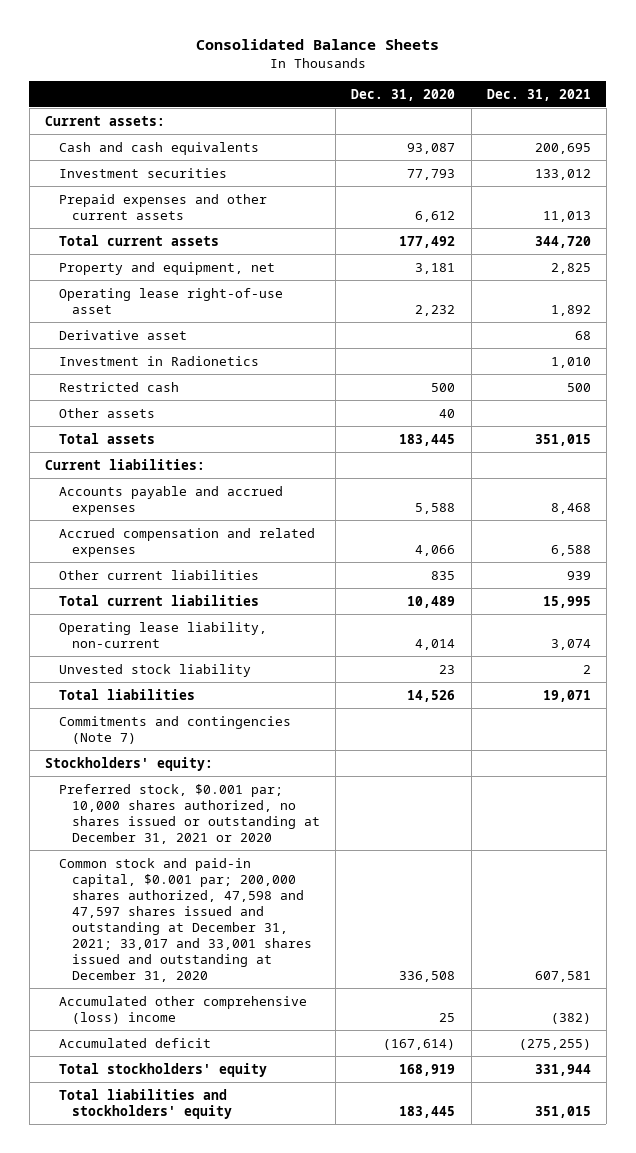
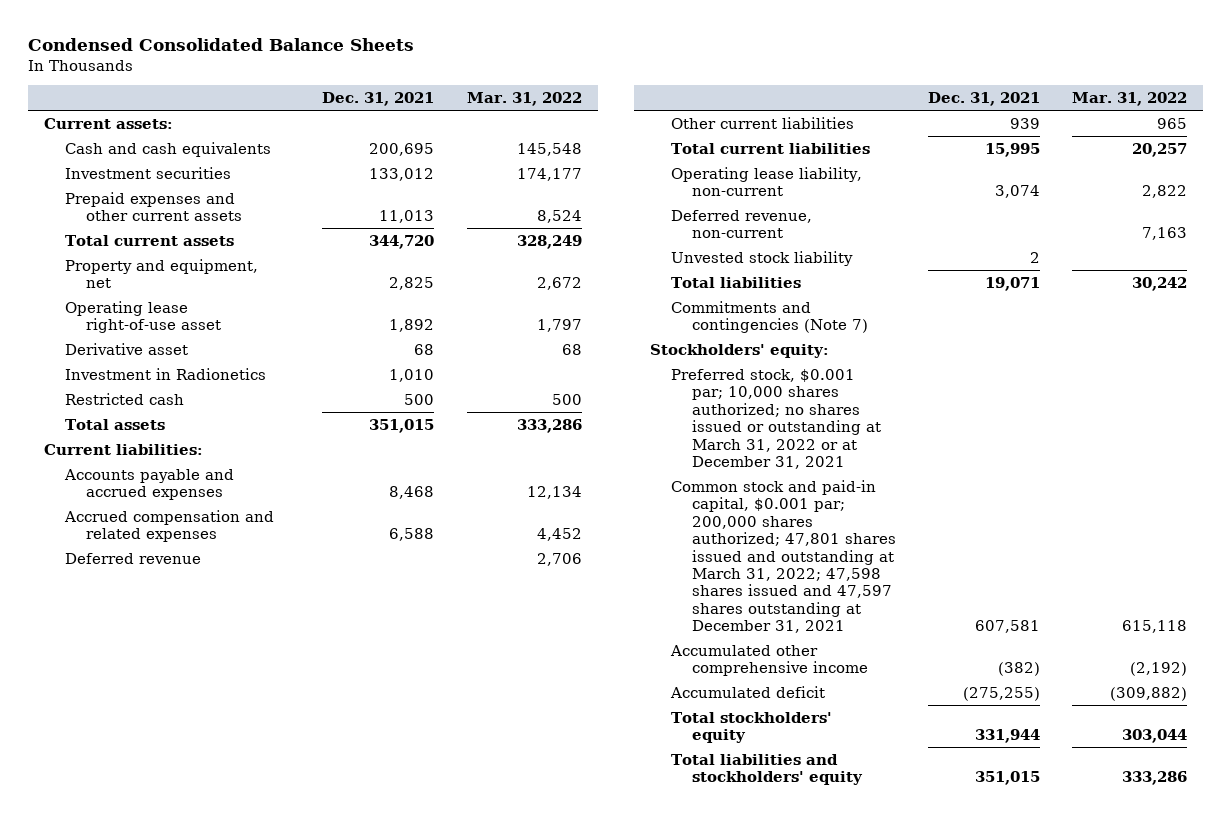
[195,38,439,50] Consolidated Balance Sheets -> [28,37,415,51] Condensed Consolidated Balance Sheets
[351,88,456,101] Dec. 31, 2020 -> none
none -> [466,92,582,107] Mar. 31, 2022
[58,407,155,418] Other assets -> none
none -> [65,552,202,564] Deferred revenue
none -> [671,209,813,239] Deferred revenue, non-current
[58,783,321,844] Preferred stock, $0.001 par; 10,000 shares authorized, no shares issued or outstanding at December 31, 2021 or 2020 -> [671,368,882,469] Preferred stock, $0.001 par; 10,000 shares authorized; no shares issued or outstanding at March 31, 2022 or at December 31, 2021
[58,857,313,982] Common stock and paid-in capital, $0.001 par; 200,000 shares authorized, 47,598 and 47,597 shares issued and outstanding at December 31, 2021; 33,017 and 33,001 shares issued and outstanding at December 31, 2020 -> [671,479,897,634] Common stock and paid-in capital, $0.001 par; 200,000 shares authorized; 47,801 shares issued and outstanding at March 31, 2022; 47,598 shares issued and 47,597 shares outstanding at December 31, 2021
[58,995,307,1024] Accumulated other comprehensive (loss) income -> [670,644,869,677] Accumulated other comprehensive income

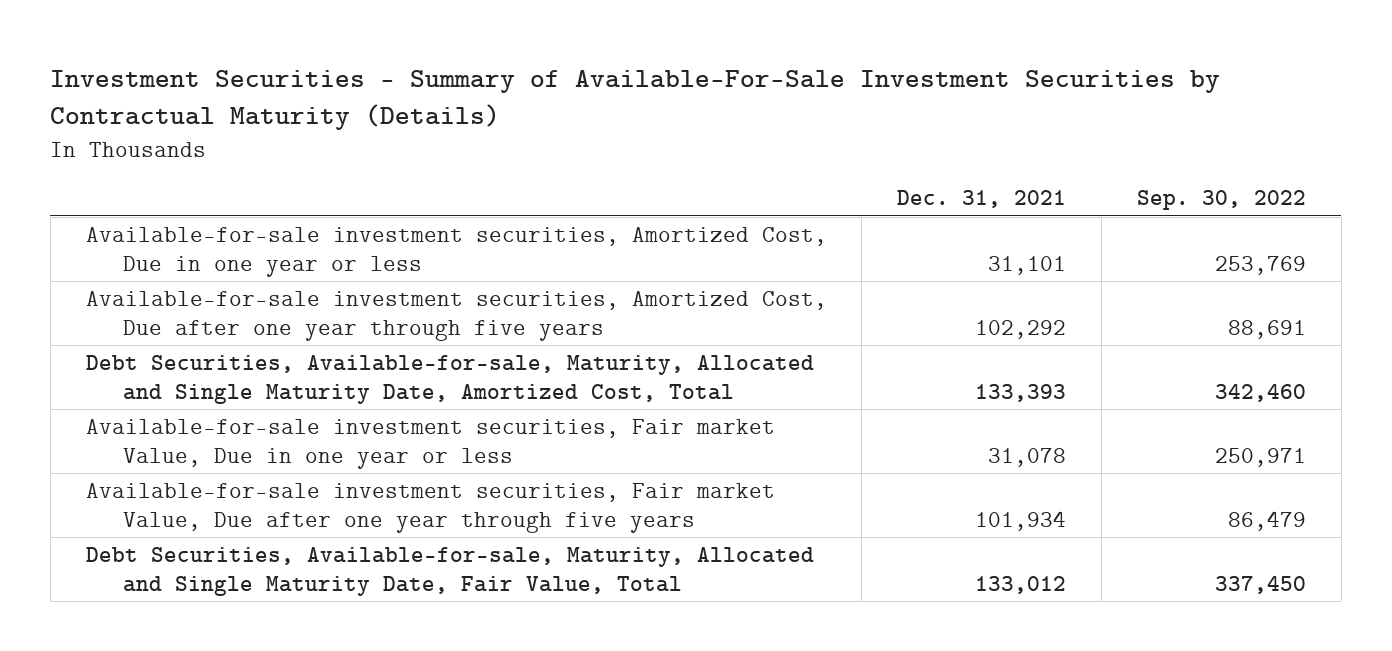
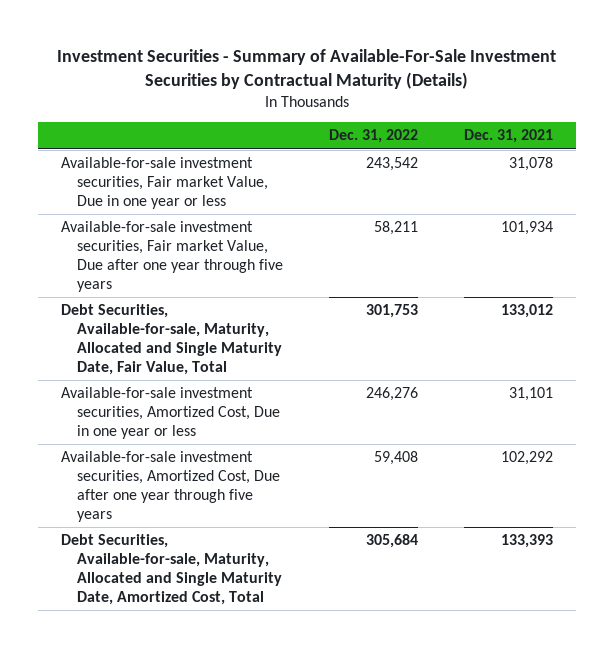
[1136,190,1306,211] Sep. 30, 2022 -> none
none -> [329,129,419,144] Dec. 31, 2022
[85,226,827,278] Available-for-sale investment securities, Amortized Cost, Due in one year or less -> [60,387,281,439] Available-for-sale investment securities, Amortized Cost, Due in one year or less
[85,290,827,342] Available-for-sale investment securities, Amortized Cost, Due after one year through five years -> [60,451,281,522] Available-for-sale investment securities, Amortized Cost, Due after one year through five years
[85,354,814,405] Debt Securities, Available-for-sale, Maturity, Allocated and Single Maturity Date, Amortized Cost, Total -> [60,534,283,605] Debt Securities, Available-for-sale, Maturity, Allocated and Single Maturity Date, Amortized Cost, Total

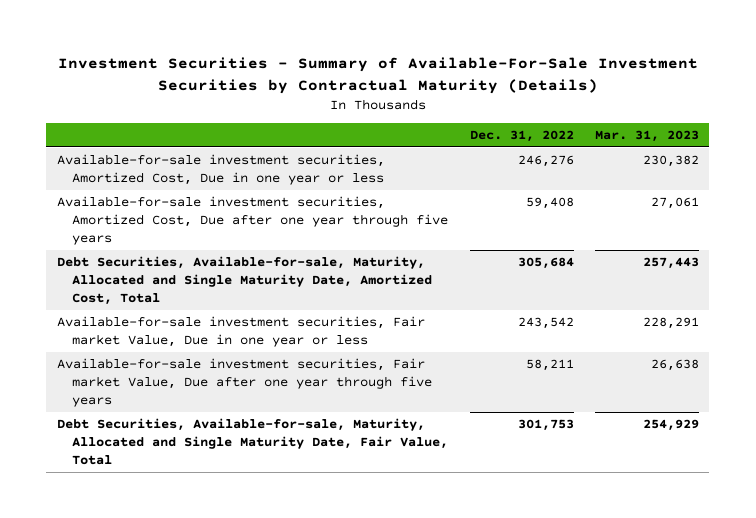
[464,129,554,144] Dec. 31, 2021 -> none
none -> [594,129,699,142] Mar. 31, 2023
[60,157,269,209] Available-for-sale investment securities, Fair market Value, Due in one year or less -> [57,316,426,348] Available-for-sale investment securities, Fair market Value, Due in one year or less
[60,221,284,292] Available-for-sale investment securities, Fair market Value, Due after one year through five years -> [57,358,433,407] Available-for-sale investment securities, Fair market Value, Due after one year through five years
[60,304,283,375] Debt Securities, Available-for-sale, Maturity, Allocated and Single Maturity Date, Fair Value, Total -> [57,418,449,465] Debt Securities, Available-for-sale, Maturity, Allocated and Single Maturity Date, Fair Value, Total

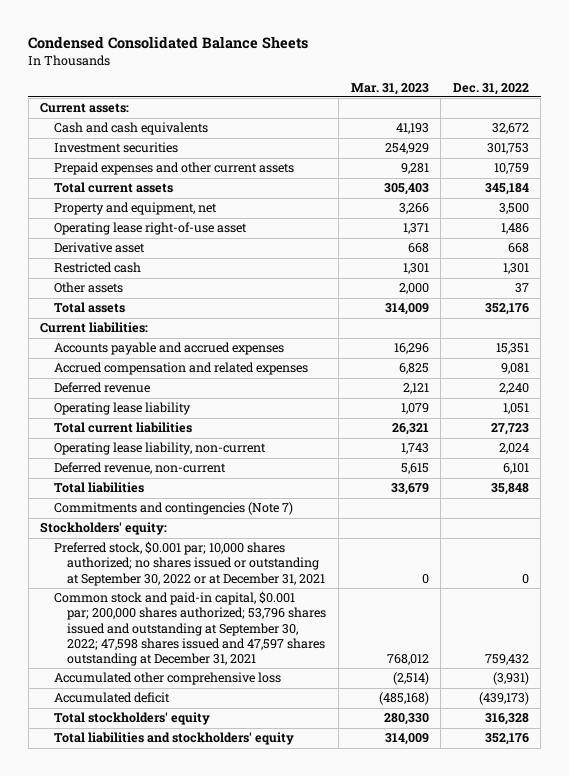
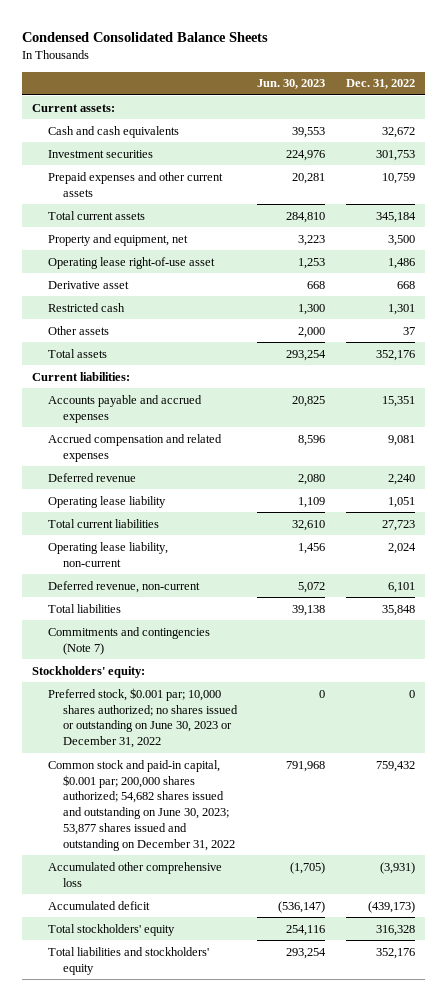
[350,82,429,95] Mar. 31, 2023 -> none
none -> [257,79,326,90] Jun. 30, 2023
[53,541,326,586] Preferred stock, $0.001 par; 10,000 shares authorized; no shares issued or outstanding at September 30, 2022 or at December 31, 2021 -> [47,687,239,749] Preferred stock, $0.001 par; 10,000 shares authorized; no shares issued or outstanding on June 30, 2023 or December 31, 2022
[53,591,327,666] Common stock and paid-in capital, $0.001 par; 200,000 shares authorized; 53,796 shares issued and outstanding at September 30, 2022; 47,598 shares issued and 47,597 shares outstanding at December 31, 2021 -> [47,759,236,851] Common stock and paid-in capital, $0.001 par; 200,000 shares authorized; 54,682 shares issued and outstanding on June 30, 2023; 53,877 shares issued and outstanding on December 31, 2022

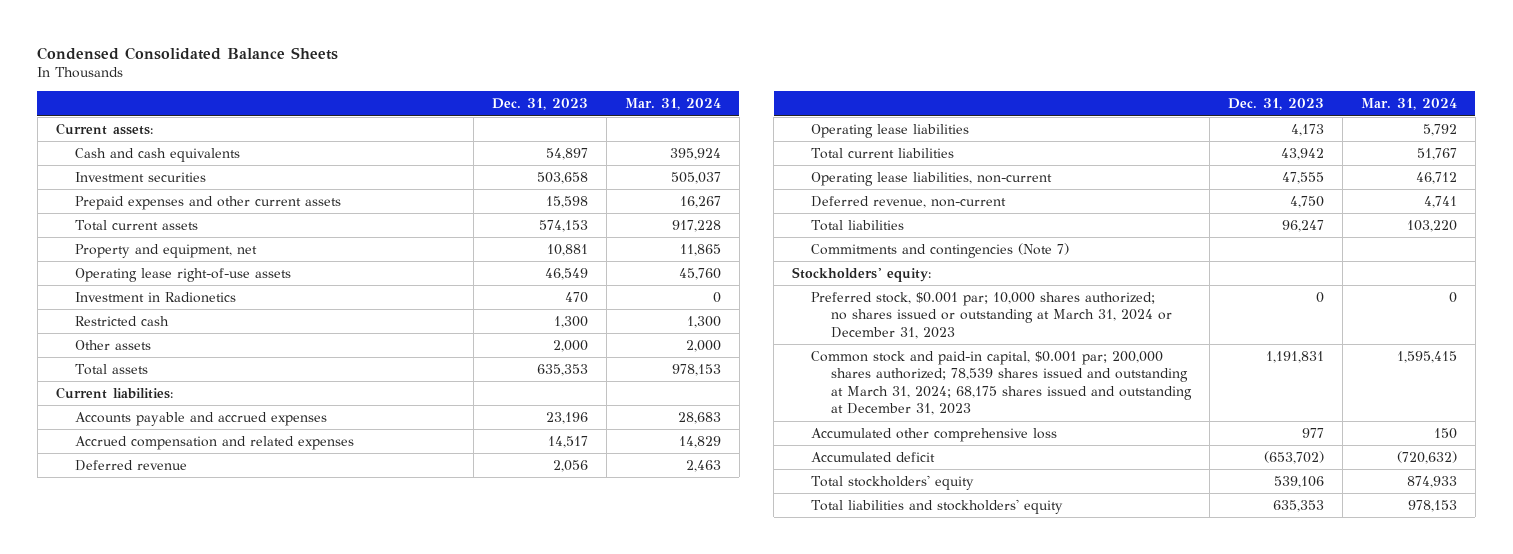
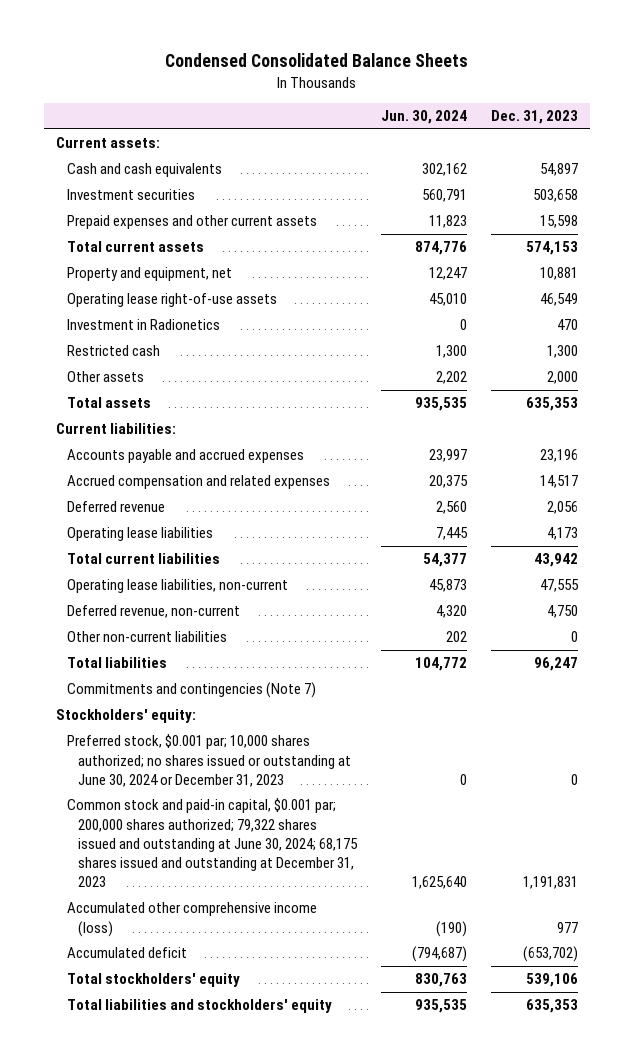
[624,98,721,111] Mar. 31, 2024 -> none
none -> [380,110,467,125] Jun. 30, 2024
none -> [66,631,227,643] Other non-current liabilities
[811,291,1173,339] Preferred stock, $0.001 par; 10,000 shares authorized; no shares issued or outstanding at March 31, 2024 or December 31, 2023 -> [66,734,351,787] Preferred stock, $0.001 par; 10,000 shares authorized; no shares issued or outstanding at June 30, 2024 or December 31, 2023
[811,350,1193,416] Common stock and paid-in capital, $0.001 par; 200,000 shares authorized; 78,539 shares issued and outstanding at March 31, 2024; 68,175 shares issued and outstanding at December 31, 2023 -> [66,798,358,888] Common stock and paid-in capital, $0.001 par; 200,000 shares authorized; 79,322 shares issued and outstanding at June 30, 2024; 68,175 shares issued and outstanding at December 31, 2023
[811,427,1058,442] Accumulated other comprehensive loss -> [66,902,317,937] Accumulated other comprehensive income (loss)

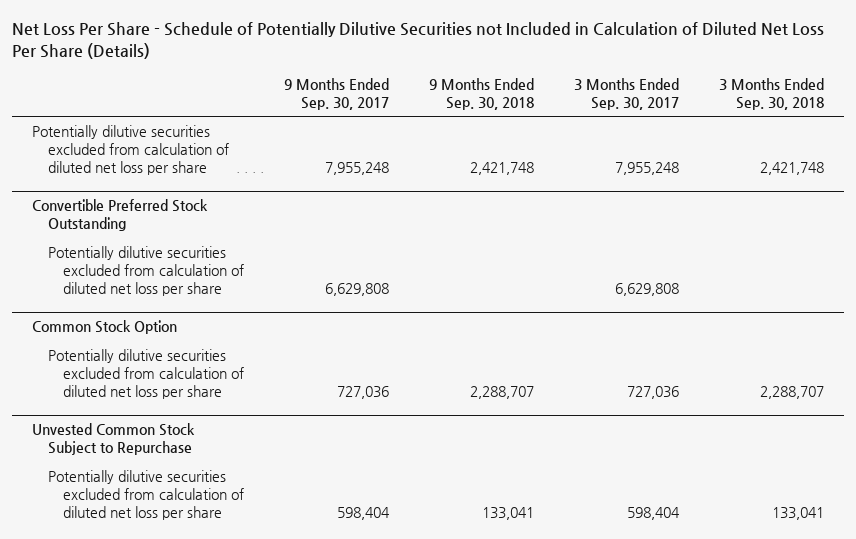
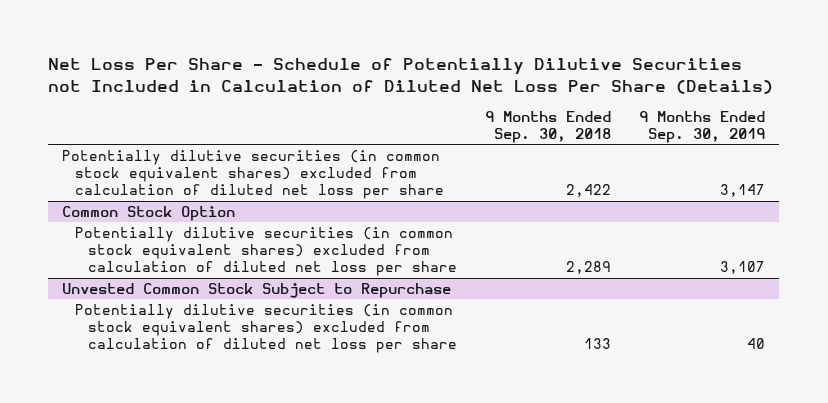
[284,77,390,110] 9 Months Ended Sep. 30, 2017 -> none
[574,77,680,110] 3 Months Ended Sep. 30, 2017 -> none
[719,77,825,110] 3 Months Ended Sep. 30, 2018 -> none
none -> [639,111,766,144] 9 Months Ended Sep. 30, 2019
[31,199,208,232] Convertible Preferred Stock Outstanding -> none
[47,246,245,297] Potentially dilutive securities excluded from calculation of diluted net loss per share -> none
[31,125,229,176] Potentially dilutive securities excluded from calculation of diluted net loss per share -> [62,149,445,200] Potentially dilutive securities (in common stock equivalent shares) excluded from calculation of diluted net loss per share
[470,162,535,176] 2,421,748 -> [566,184,612,198] 2,422
[47,349,245,400] Potentially dilutive securities excluded from calculation of diluted net loss per share -> [75,226,457,277] Potentially dilutive securities (in common stock equivalent shares) excluded from calculation of diluted net loss per share
[470,386,535,400] 2,288,707 -> [566,261,612,275] 2,289
[47,470,245,521] Potentially dilutive securities excluded from calculation of diluted net loss per share -> [75,303,457,354] Potentially dilutive securities (in common stock equivalent shares) excluded from calculation of diluted net loss per share
[482,507,535,521] 133,041 -> [584,338,612,350] 133

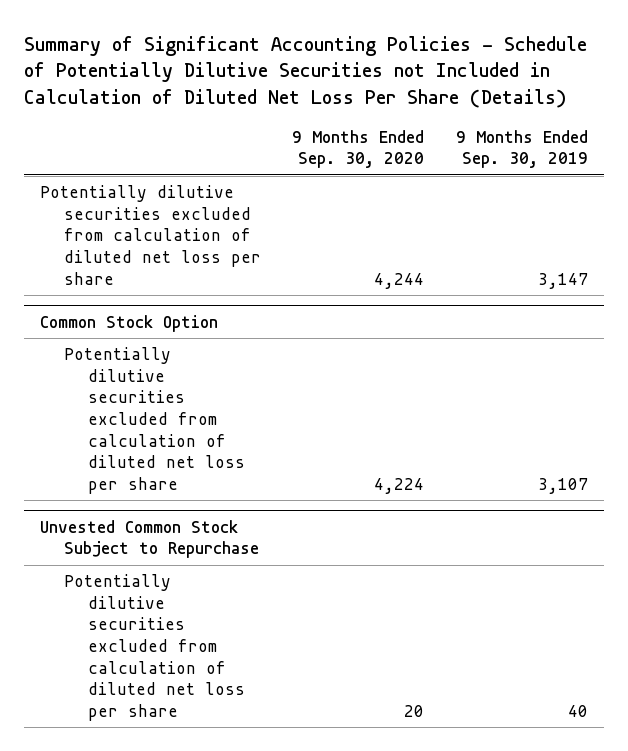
[48,58,774,95] Net Loss Per Share - Schedule of Potentially Dilutive Securities not Included in Calculation of Diluted Net Loss Per Share (Details) -> [24,35,588,108] Summary of Significant Accounting Policies - Schedule of Potentially Dilutive Securities not Included in Calculation of Diluted Net Loss Per Share (Details)
[485,111,612,144] 9 Months Ended Sep. 30, 2018 -> none
none -> [292,129,425,169] 9 Months Ended Sep. 30, 2020
[62,149,445,200] Potentially dilutive securities (in common stock equivalent shares) excluded from calculation of diluted net loss per share -> [40,185,261,285] Potentially dilutive securities excluded from calculation of diluted net loss per share
[75,226,457,277] Potentially dilutive securities (in common stock equivalent shares) excluded from calculation of diluted net loss per share -> [63,347,245,494] Potentially dilutive securities excluded from calculation of diluted net loss per share
[75,303,457,354] Potentially dilutive securities (in common stock equivalent shares) excluded from calculation of diluted net loss per share -> [63,574,245,721] Potentially dilutive securities excluded from calculation of diluted net loss per share

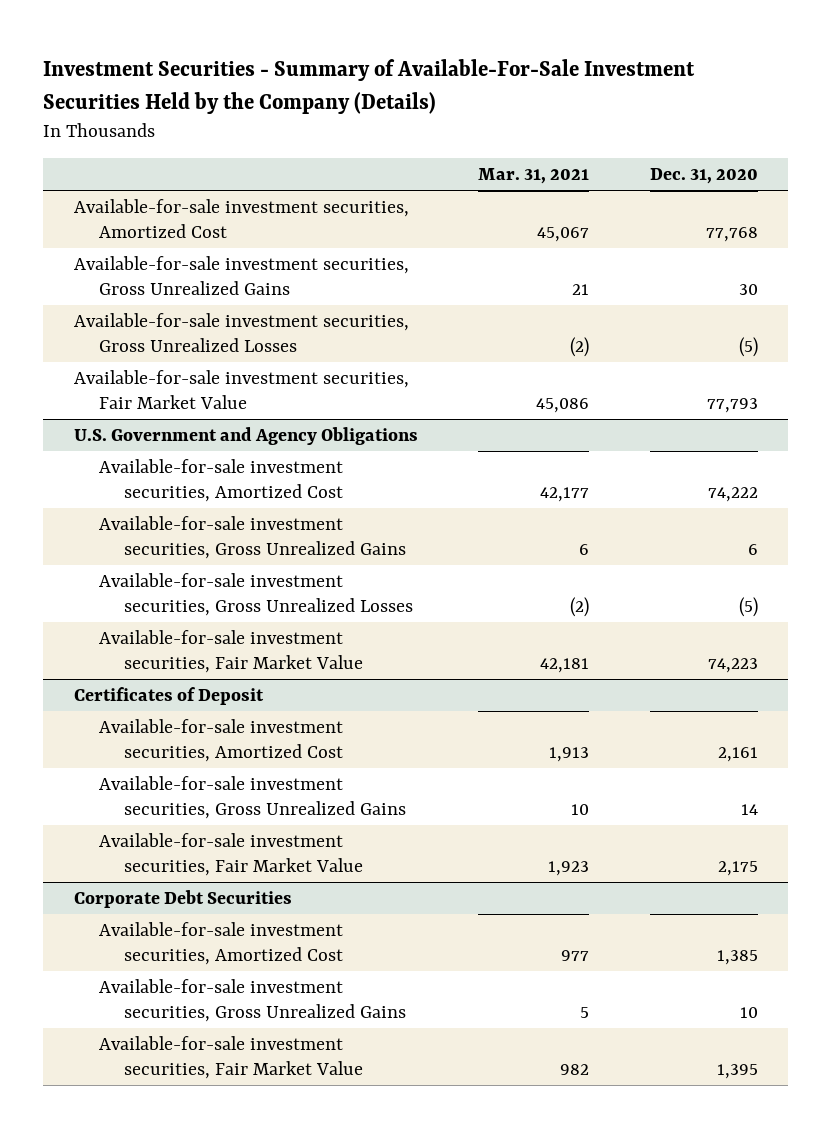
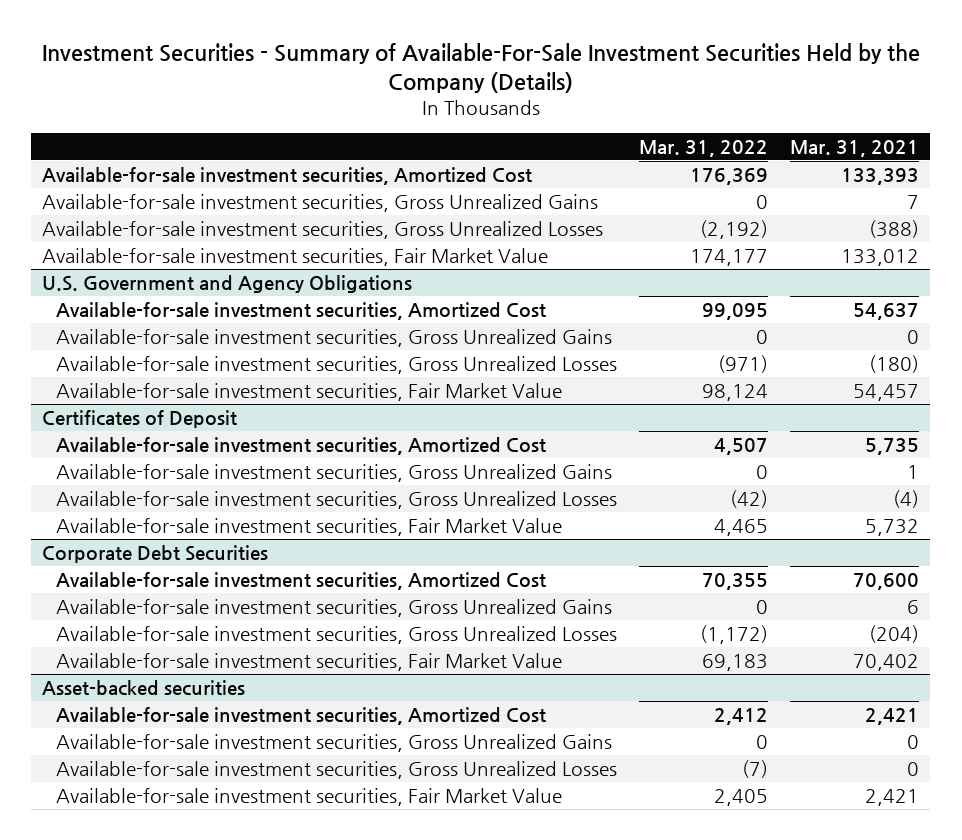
[649,168,758,185] Dec. 31, 2020 -> none
none -> [639,139,769,157] Mar. 31, 2022
[537,226,590,242] 45,067 -> [841,167,920,185] 133,393
[572,283,590,295] 21 -> [907,194,920,209] 7
[570,336,590,357] (2) -> [869,219,920,238] (388)
[536,397,590,413] 45,086 -> [841,248,920,266] 133,012
[540,486,590,502] 42,177 -> [853,302,920,320] 54,637
[579,543,590,555] 6 -> [907,329,920,344] 0
[570,596,590,617] (2) -> [869,354,920,373] (180)
[540,657,590,673] 42,181 -> [853,383,920,401] 54,457
[549,746,590,762] 1,913 -> [865,437,920,455] 5,735
[571,803,590,815] 10 -> [907,464,920,479] 1
none -> [55,490,617,509] Available-for-sale investment securities, Gross Unrealized Losses
[548,860,590,876] 1,923 -> [865,518,920,536] 5,732
[561,949,590,961] 977 -> [853,572,920,590] 70,600
[580,1006,590,1018] 5 -> [907,599,920,614] 6
none -> [55,625,617,644] Available-for-sale investment securities, Gross Unrealized Losses
[560,1063,590,1075] 982 -> [853,653,920,671] 70,402
none -> [42,679,246,696] Asset-backed securities
none -> [55,706,546,725] Available-for-sale investment securities, Amortized Cost
none -> [55,733,612,752] Available-for-sale investment securities, Gross Unrealized Gains
none -> [55,760,617,779] Available-for-sale investment securities, Gross Unrealized Losses
none -> [55,787,562,806] Available-for-sale investment securities, Fair Market Value

